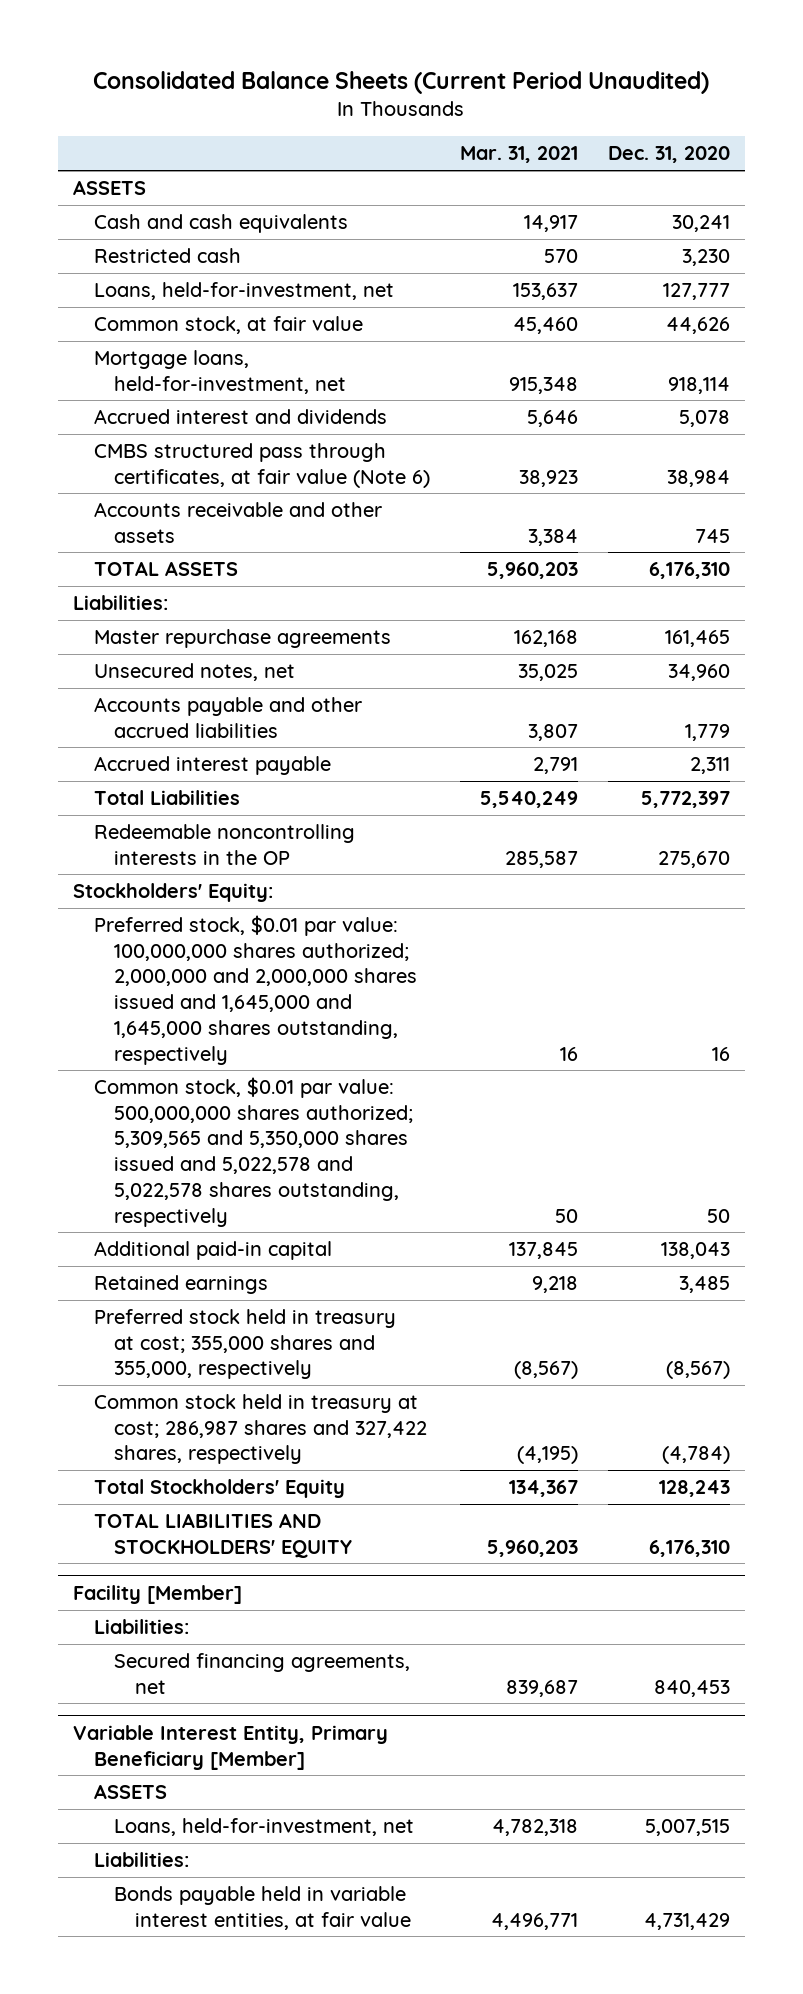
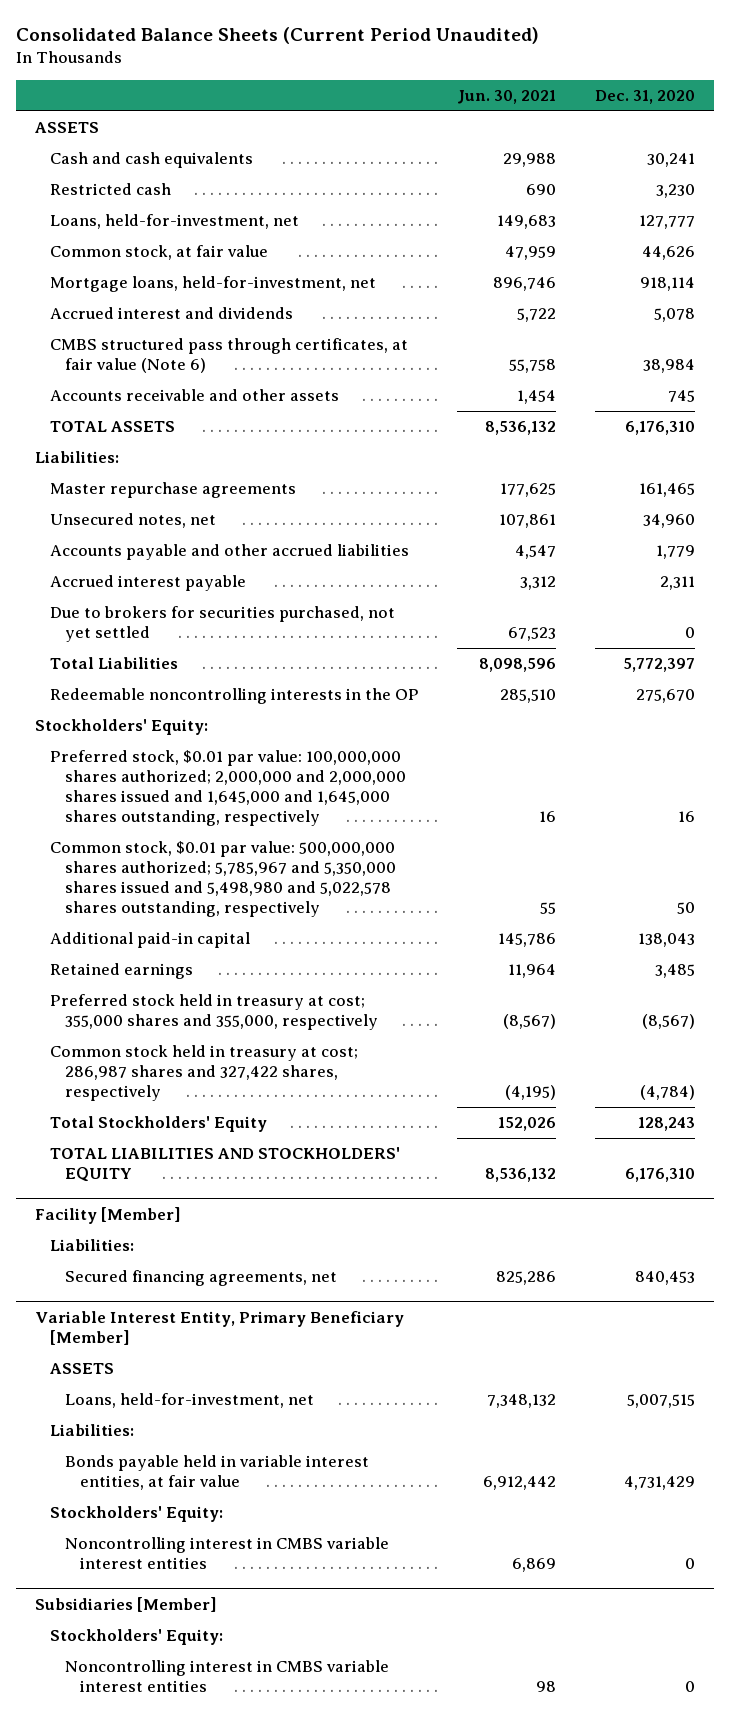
[459,146,578,164] Mar. 31, 2021 -> none
none -> [457,89,557,104] Jun. 30, 2021
none -> [49,606,395,643] Due to brokers for securities purchased, not yet settled
[93,1076,414,1227] Common stock, $0.01 par value: 500,000,000 shares authorized; 5,309,565 and 5,350,000 shares issued and 5,022,578 and 5,022,578 shares outstanding, respectively -> [49,841,396,918] Common stock, $0.01 par value: 500,000,000 shares authorized; 5,785,967 and 5,350,000 shares issued and 5,498,980 and 5,022,578 shares outstanding, respectively
none -> [49,1506,223,1523] Stockholders' Equity:
none -> [64,1537,389,1570] Noncontrolling interest in CMBS variable interest entities
none -> [35,1597,218,1613] Subsidiaries [Member]
none -> [49,1629,223,1646] Stockholders' Equity:
none -> [64,1660,389,1693] Noncontrolling interest in CMBS variable interest entities

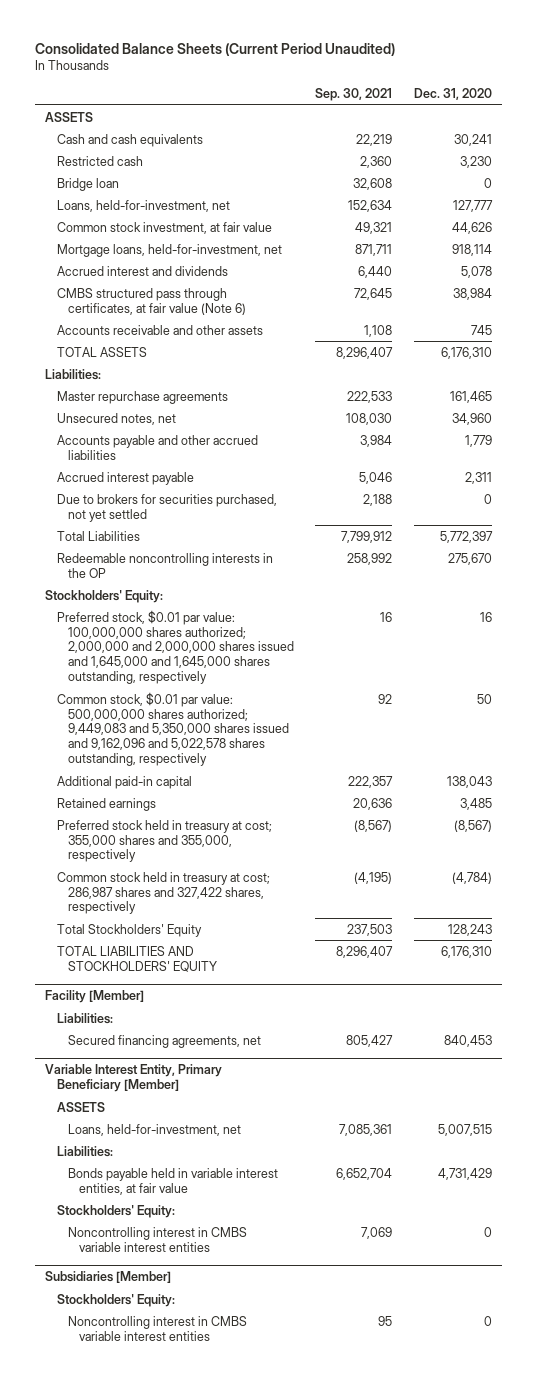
[457,89,557,104] Jun. 30, 2021 -> none
none -> [315,88,393,102] Sep. 30, 2021
none -> [56,177,119,191] Bridge loan
[49,245,268,261] Common stock, at fair value -> [56,221,272,234] Common stock investment, at fair value
[49,841,396,918] Common stock, $0.01 par value: 500,000,000 shares authorized; 5,785,967 and 5,350,000 shares issued and 5,498,980 and 5,022,578 shares outstanding, respectively -> [56,691,289,767] Common stock, $0.01 par value: 500,000,000 shares authorized; 9,449,083 and 5,350,000 shares issued and 9,162,096 and 5,022,578 shares outstanding, respectively

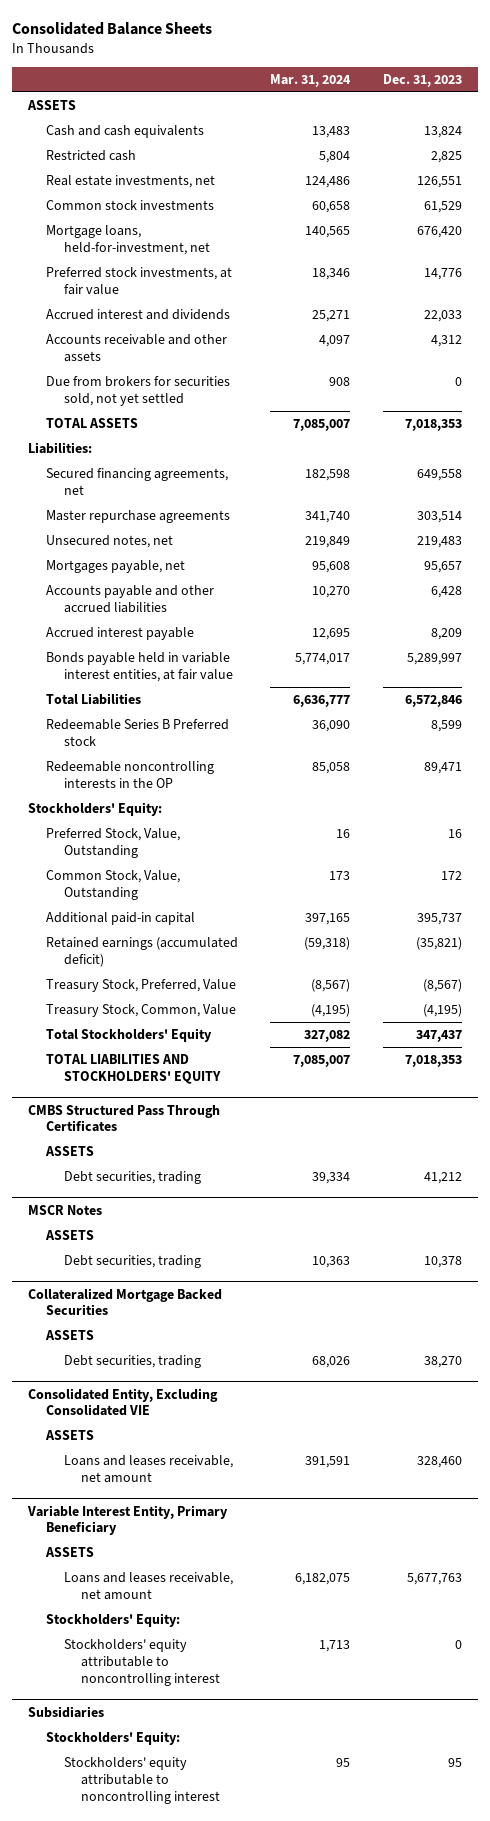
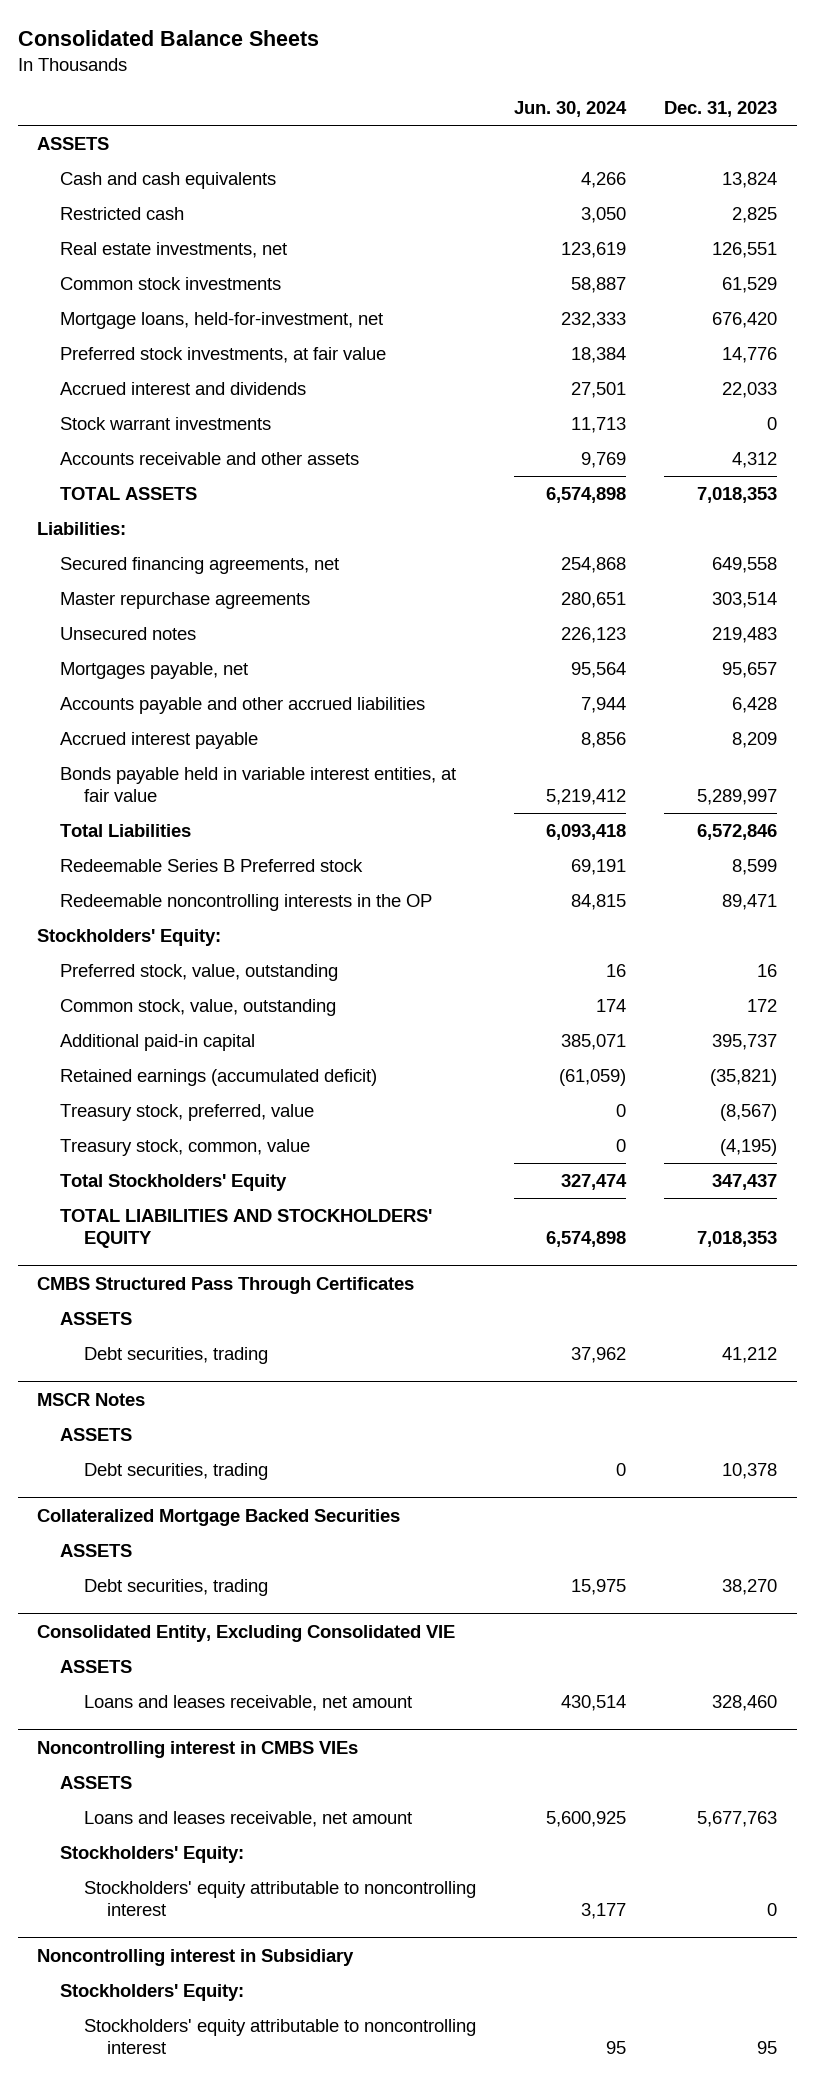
[270,73,352,87] Mar. 31, 2024 -> none
none -> [514,100,628,117] Jun. 30, 2024
none -> [60,416,272,430] Stock warrant investments
[45,376,230,406] Due from brokers for securities sold, not yet settled -> none
[45,535,173,549] Unsecured notes, net -> [60,626,197,640] Unsecured notes
[45,828,180,858] Preferred Stock, Value, Outstanding -> [60,963,339,981] Preferred stock, value, outstanding
[45,870,180,900] Common Stock, Value, Outstanding -> [60,998,337,1016] Common stock, value, outstanding
[45,979,236,993] Treasury Stock, Preferred, Value -> [60,1103,315,1121] Treasury stock, preferred, value
[45,1004,236,1018] Treasury Stock, Common, Value -> [60,1138,311,1156] Treasury stock, common, value
[27,1504,229,1536] Variable Interest Entity, Primary Beneficiary -> [36,1740,358,1758] Noncontrolling interest in CMBS VIEs
[28,1705,105,1718] Subsidiaries -> [36,1948,354,1966] Noncontrolling interest in Subsidiary

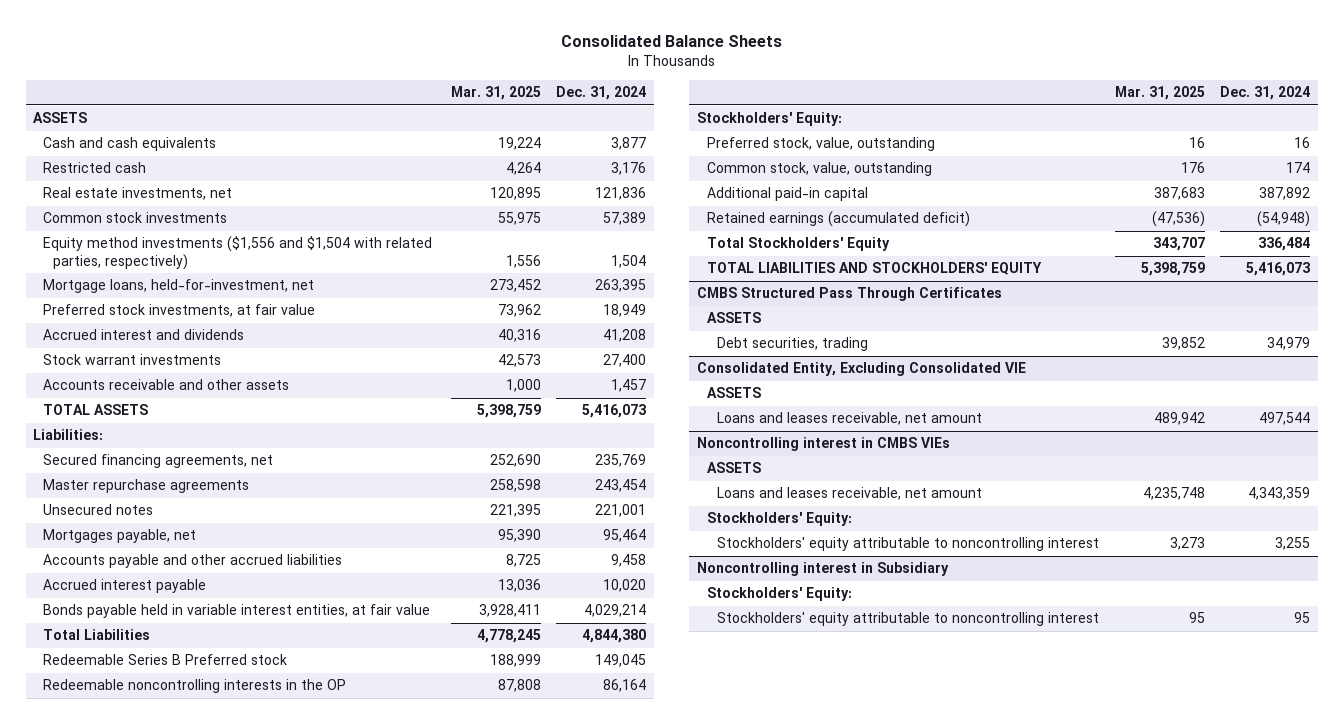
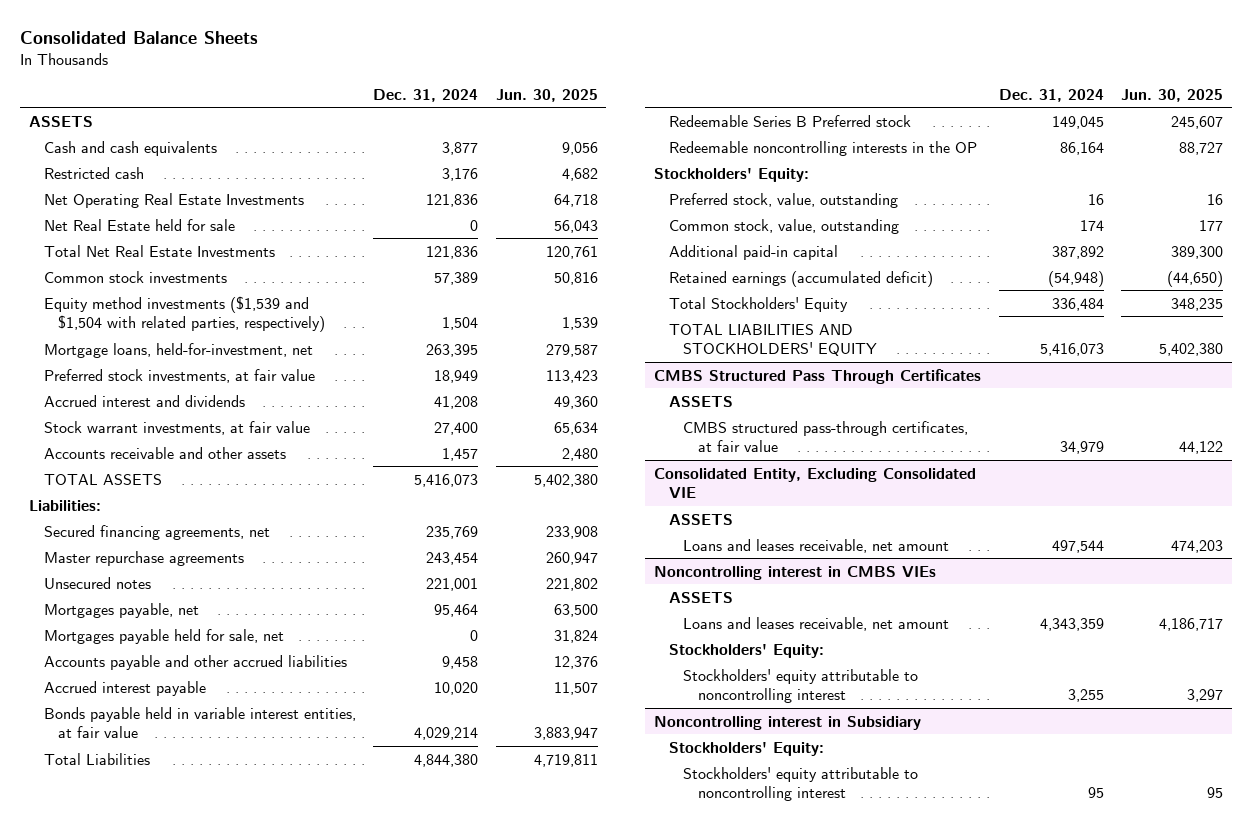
[450,86,541,101] Mar. 31, 2025 -> none
none -> [495,88,598,102] Jun. 30, 2025
[43,187,233,201] Real estate investments, net -> [43,192,304,208] Net Operating Real Estate Investments
none -> [43,218,235,231] Net Real Estate held for sale
none -> [43,244,275,257] Total Net Real Estate Investments
[43,236,433,271] Equity method investments ($1,556 and $1,504 with related parties, respectively) -> [43,295,326,333] Equity method investments ($1,539 and $1,504 with related parties, respectively)
[43,354,222,366] Stock warrant investments -> [43,420,310,435] Stock warrant investments, at fair value
none -> [43,628,284,644] Mortgages payable held for sale, net
[716,337,868,352] Debt securities, trading -> [683,420,969,453] CMBS structured pass-through certificates, at fair value

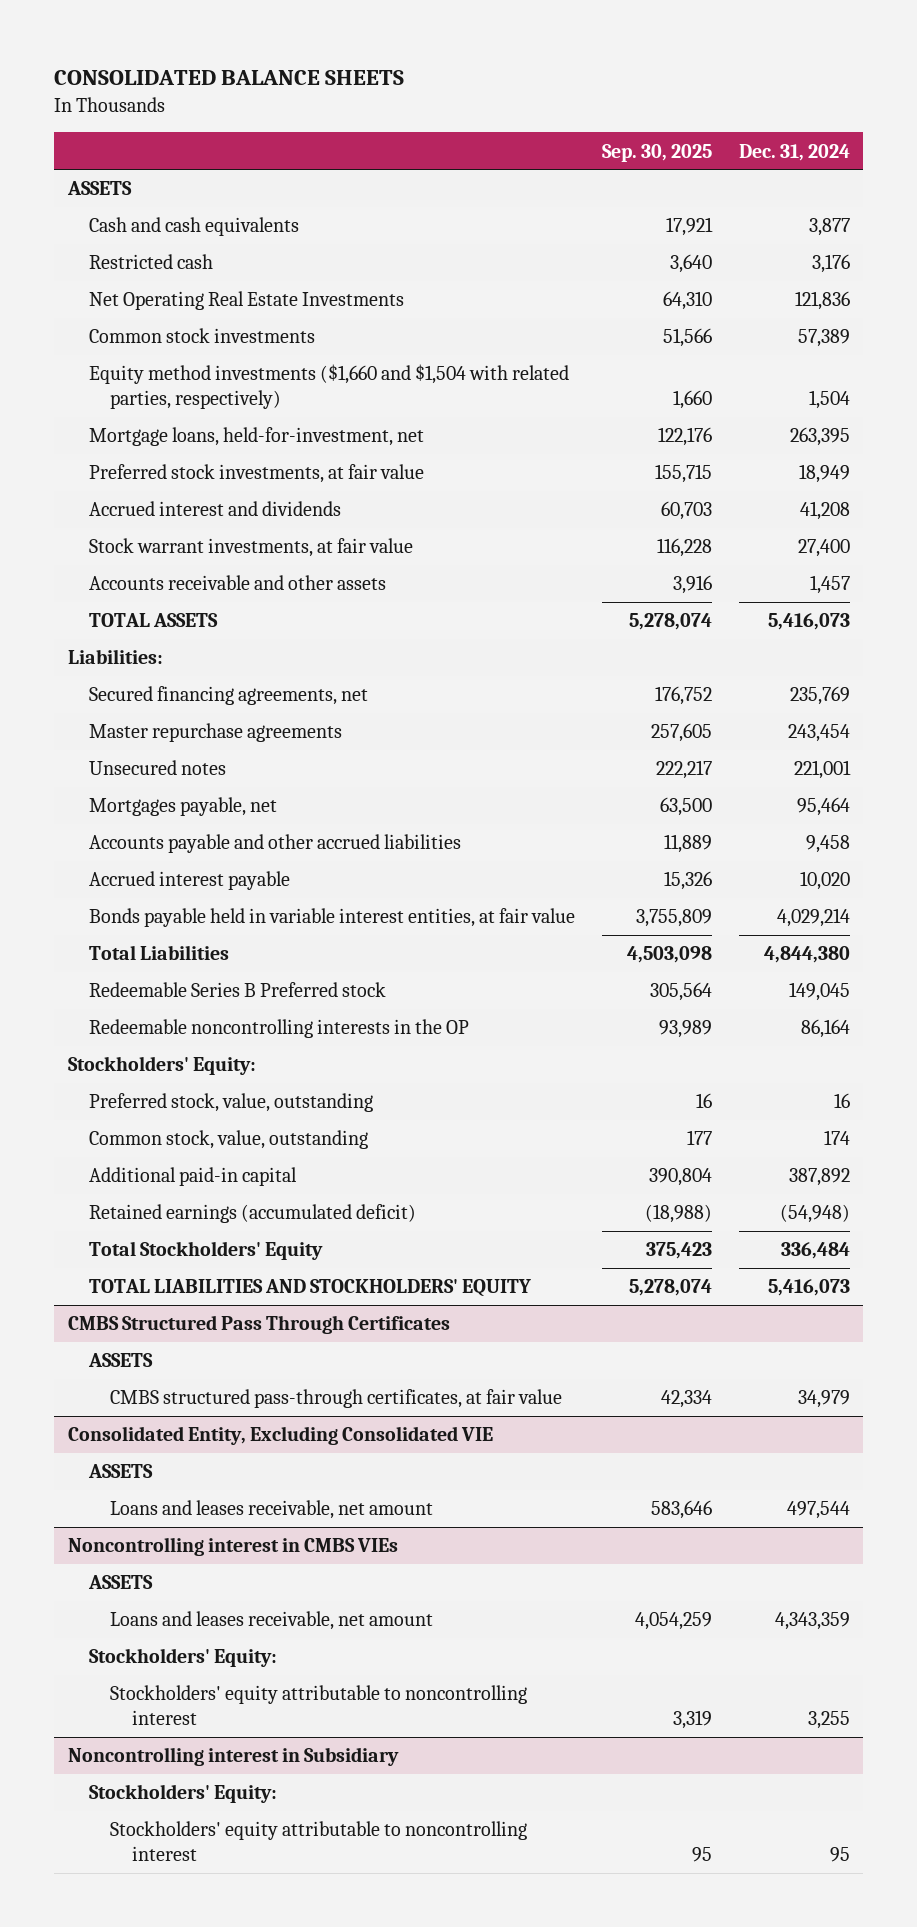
[20,31,259,45] Consolidated Balance Sheets -> [54,70,405,86] CONSOLIDATED BALANCE SHEETS
[495,88,598,102] Jun. 30, 2025 -> none
none -> [601,143,712,162] Sep. 30, 2025
[43,218,235,231] Net Real Estate held for sale -> none
[43,244,275,257] Total Net Real Estate Investments -> none
[43,295,326,333] Equity method investments ($1,539 and $1,504 with related parties, respectively) -> [88,364,569,410] Equity method investments ($1,660 and $1,504 with related parties, respectively)
[43,628,284,644] Mortgages payable held for sale, net -> none

